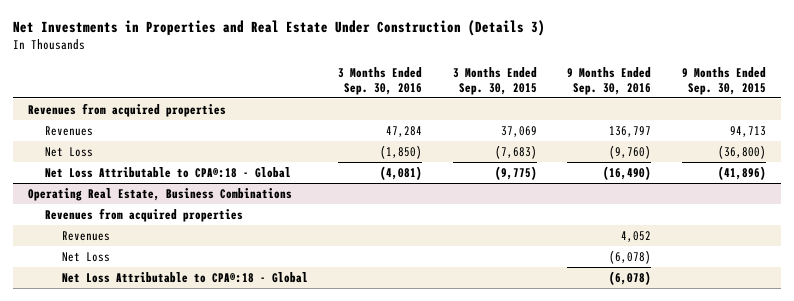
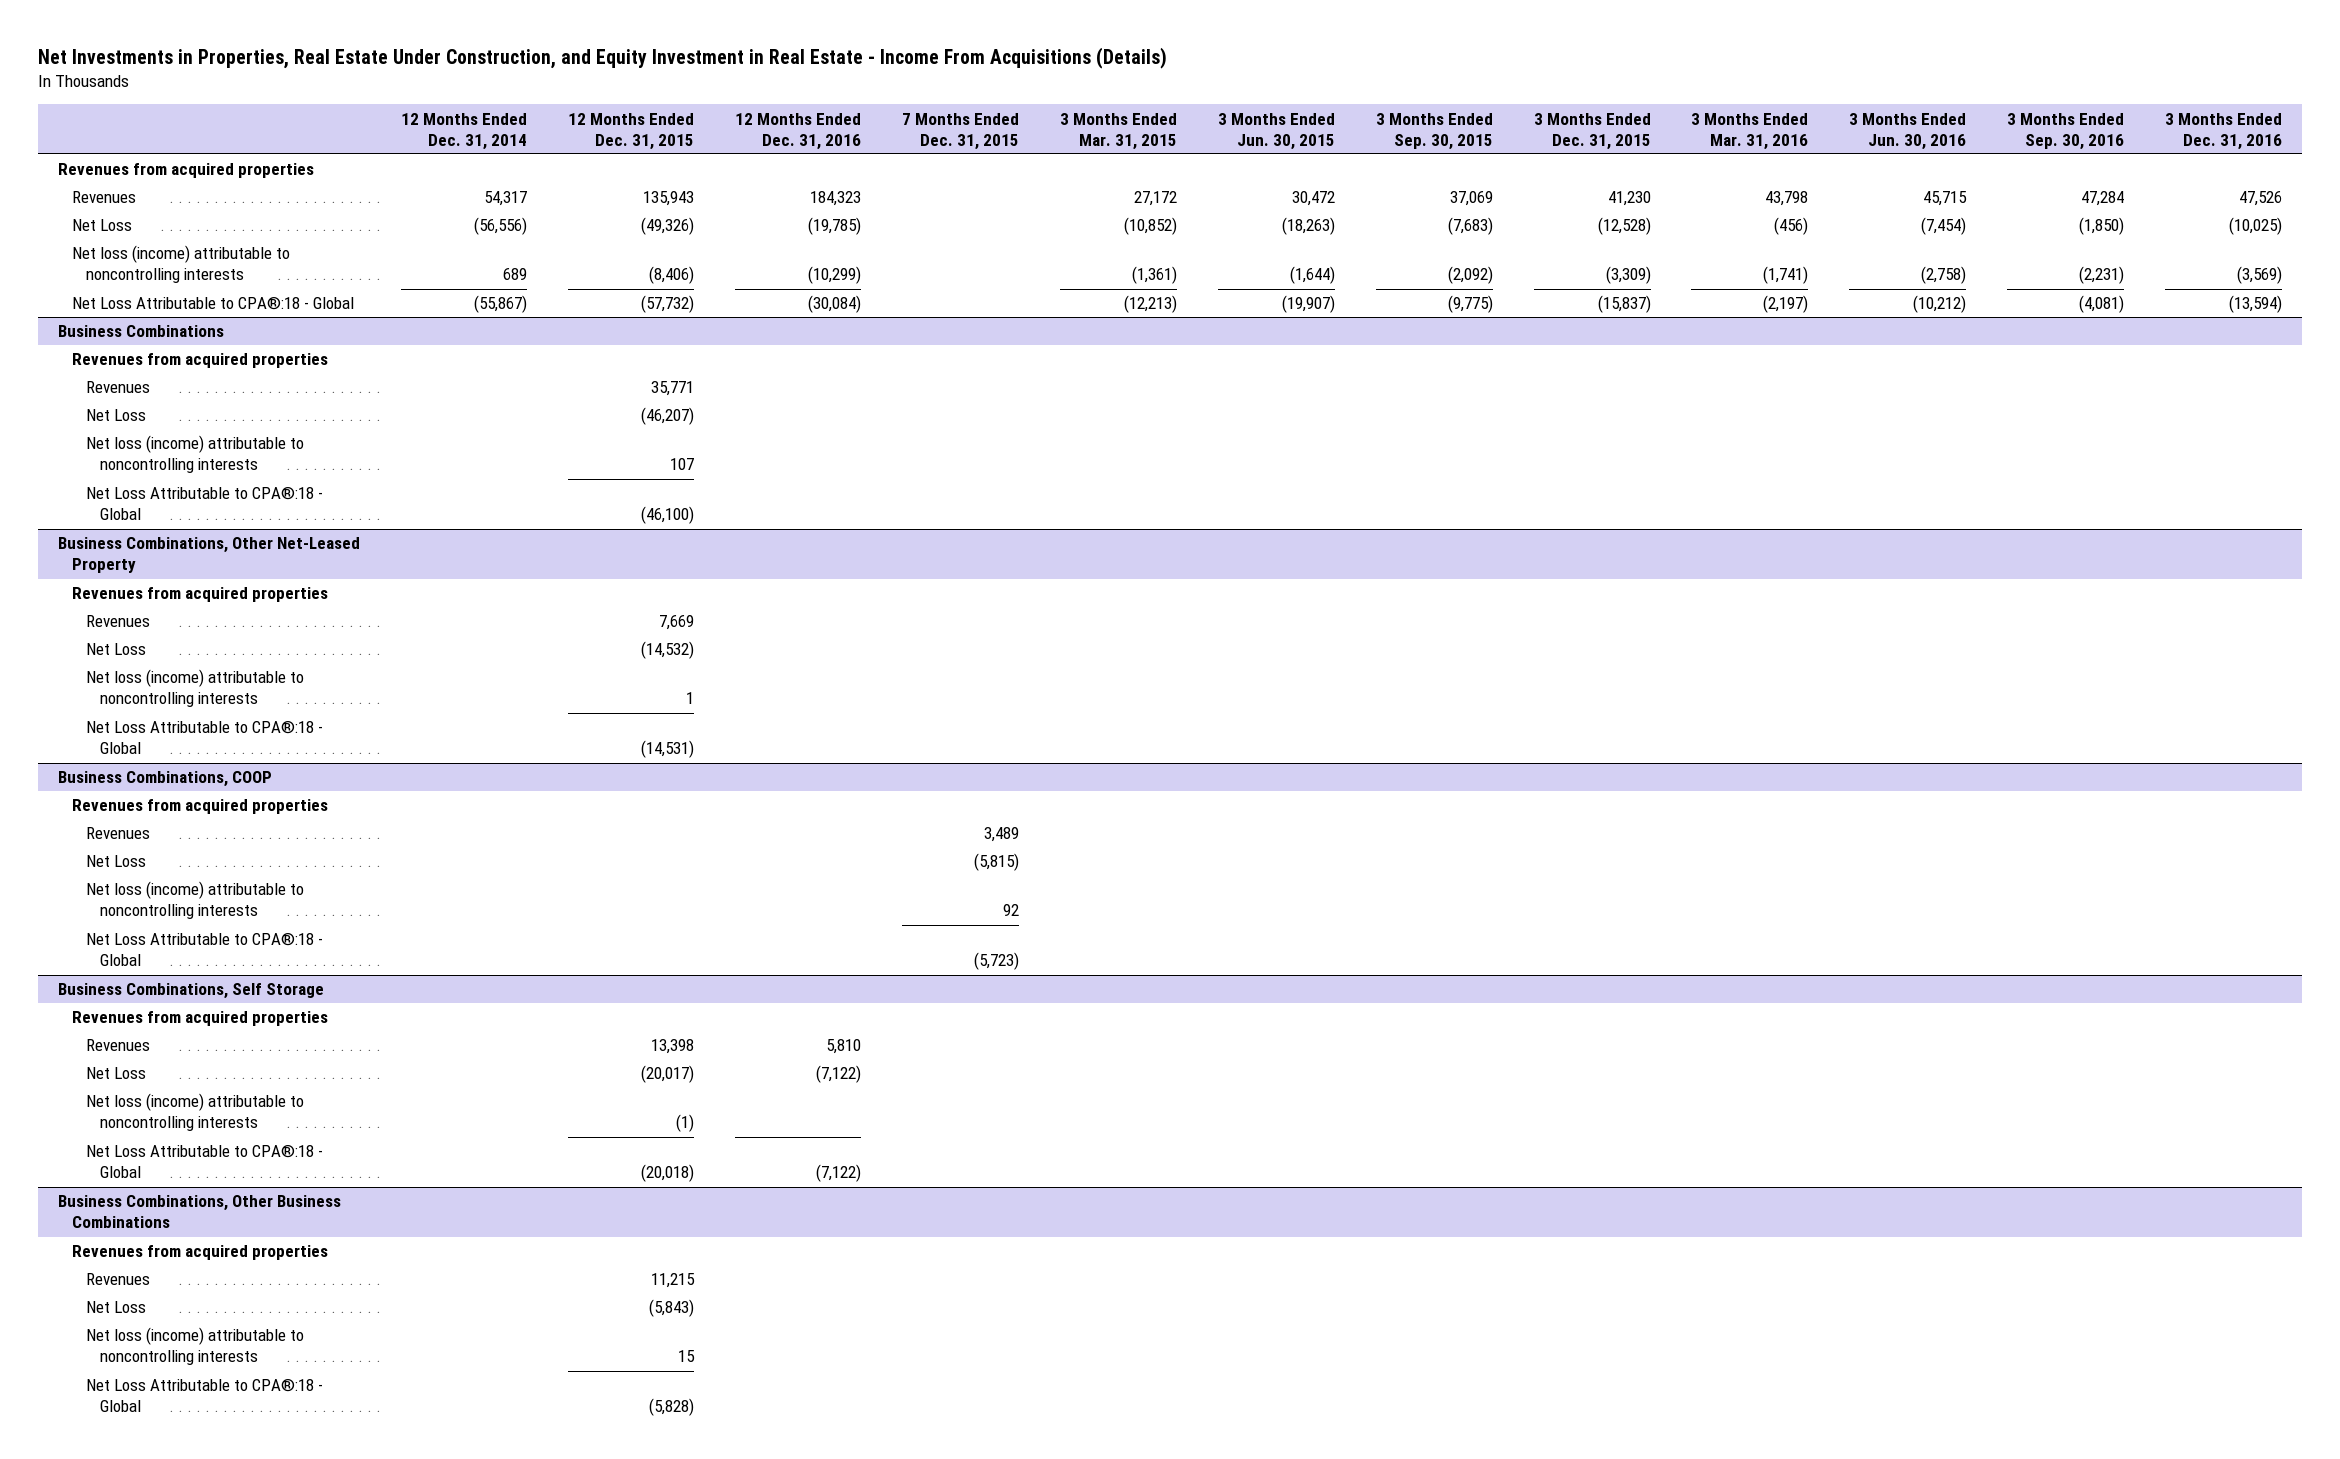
[12,20,545,37] Net Investments in Properties and Real Estate Under Construction (Details 3) -> [38,47,1168,70] Net Investments in Properties, Real Estate Under Construction, and Equity Investment in Real Estate - Income From Acquisitions (Details)
[567,66,652,95] 9 Months Ended Sep. 30, 2016 -> none
[681,66,766,95] 9 Months Ended Sep. 30, 2015 -> none
none -> [401,112,528,150] 12 Months Ended Dec. 31, 2014
none -> [568,112,695,150] 12 Months Ended Dec. 31, 2015
none -> [735,112,862,150] 12 Months Ended Dec. 31, 2016
none -> [901,112,1019,150] 7 Months Ended Dec. 31, 2015
none -> [1059,112,1177,150] 3 Months Ended Mar. 31, 2015
none -> [1217,112,1335,150] 3 Months Ended Jun. 30, 2015
none -> [1533,112,1651,150] 3 Months Ended Dec. 31, 2015
none -> [1691,112,1809,150] 3 Months Ended Mar. 31, 2016
none -> [1849,112,1967,150] 3 Months Ended Jun. 30, 2016
none -> [2165,112,2283,150] 3 Months Ended Dec. 31, 2016
none -> [72,245,291,284] Net loss (income) attributable to noncontrolling interests
[27,188,292,202] Operating Real Estate, Business Combinations -> [58,325,225,338] Business Combinations
none -> [85,435,304,474] Net loss (income) attributable to noncontrolling interests
none -> [58,537,361,574] Business Combinations, Other Net-Leased Property
none -> [72,587,329,603] Revenues from acquired properties
none -> [85,615,150,628] Revenues
none -> [85,643,146,656] Net Loss
none -> [85,669,304,708] Net loss (income) attributable to noncontrolling interests
none -> [85,720,323,755] Net Loss Attributable to CPA®:18 - Global
none -> [58,771,273,788] Business Combinations, COOP
none -> [72,799,329,815] Revenues from acquired properties
none -> [85,827,150,840] Revenues
none -> [85,855,146,868] Net Loss
none -> [85,881,304,920] Net loss (income) attributable to noncontrolling interests
none -> [85,932,323,967] Net Loss Attributable to CPA®:18 - Global
none -> [58,983,325,1000] Business Combinations, Self Storage
none -> [72,1011,329,1027] Revenues from acquired properties
none -> [85,1039,150,1052] Revenues
none -> [85,1067,146,1080] Net Loss
none -> [85,1093,304,1132] Net loss (income) attributable to noncontrolling interests
none -> [85,1144,323,1179] Net Loss Attributable to CPA®:18 - Global
none -> [58,1195,342,1229] Business Combinations, Other Business Combinations
none -> [72,1245,329,1261] Revenues from acquired properties
none -> [85,1273,150,1286] Revenues
none -> [85,1301,146,1314] Net Loss
none -> [85,1327,304,1366] Net loss (income) attributable to noncontrolling interests
none -> [85,1378,323,1413] Net Loss Attributable to CPA®:18 - Global

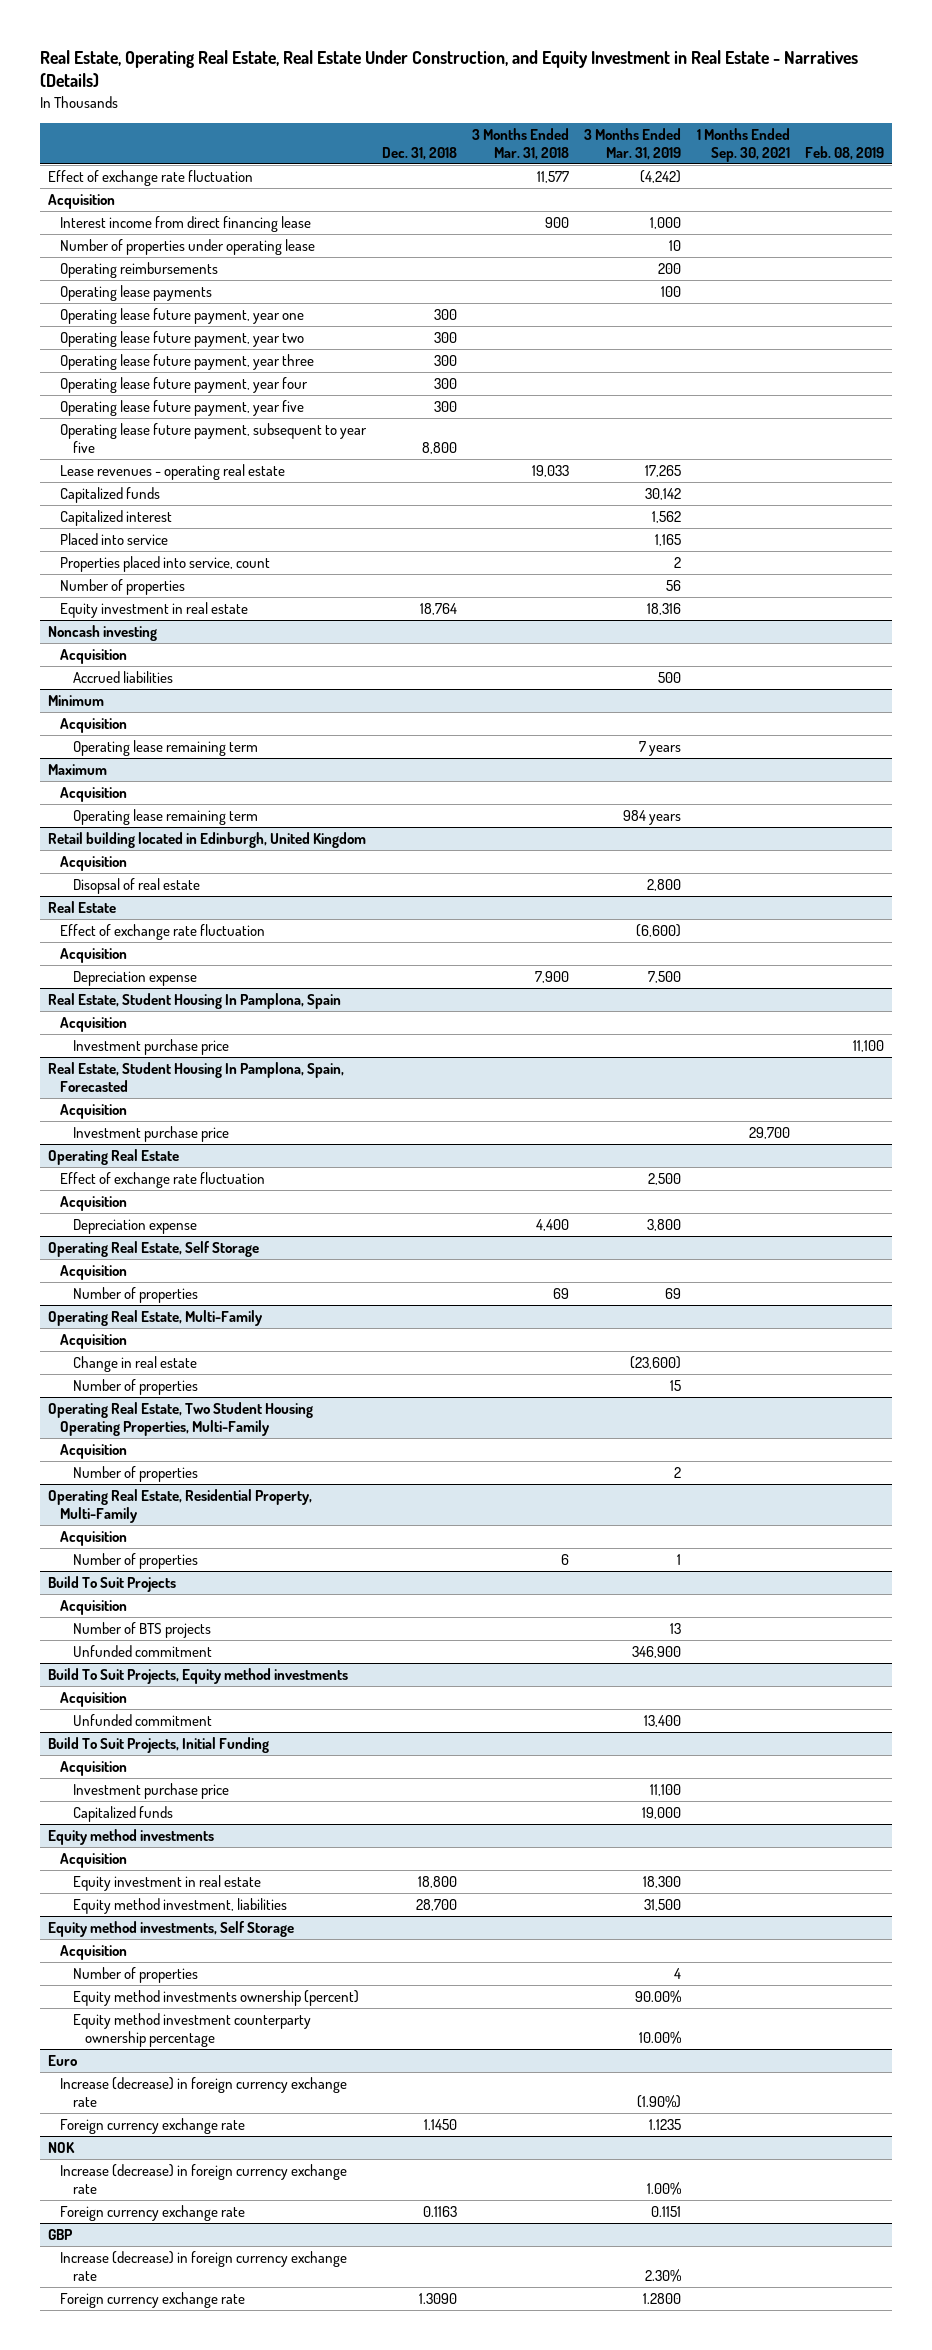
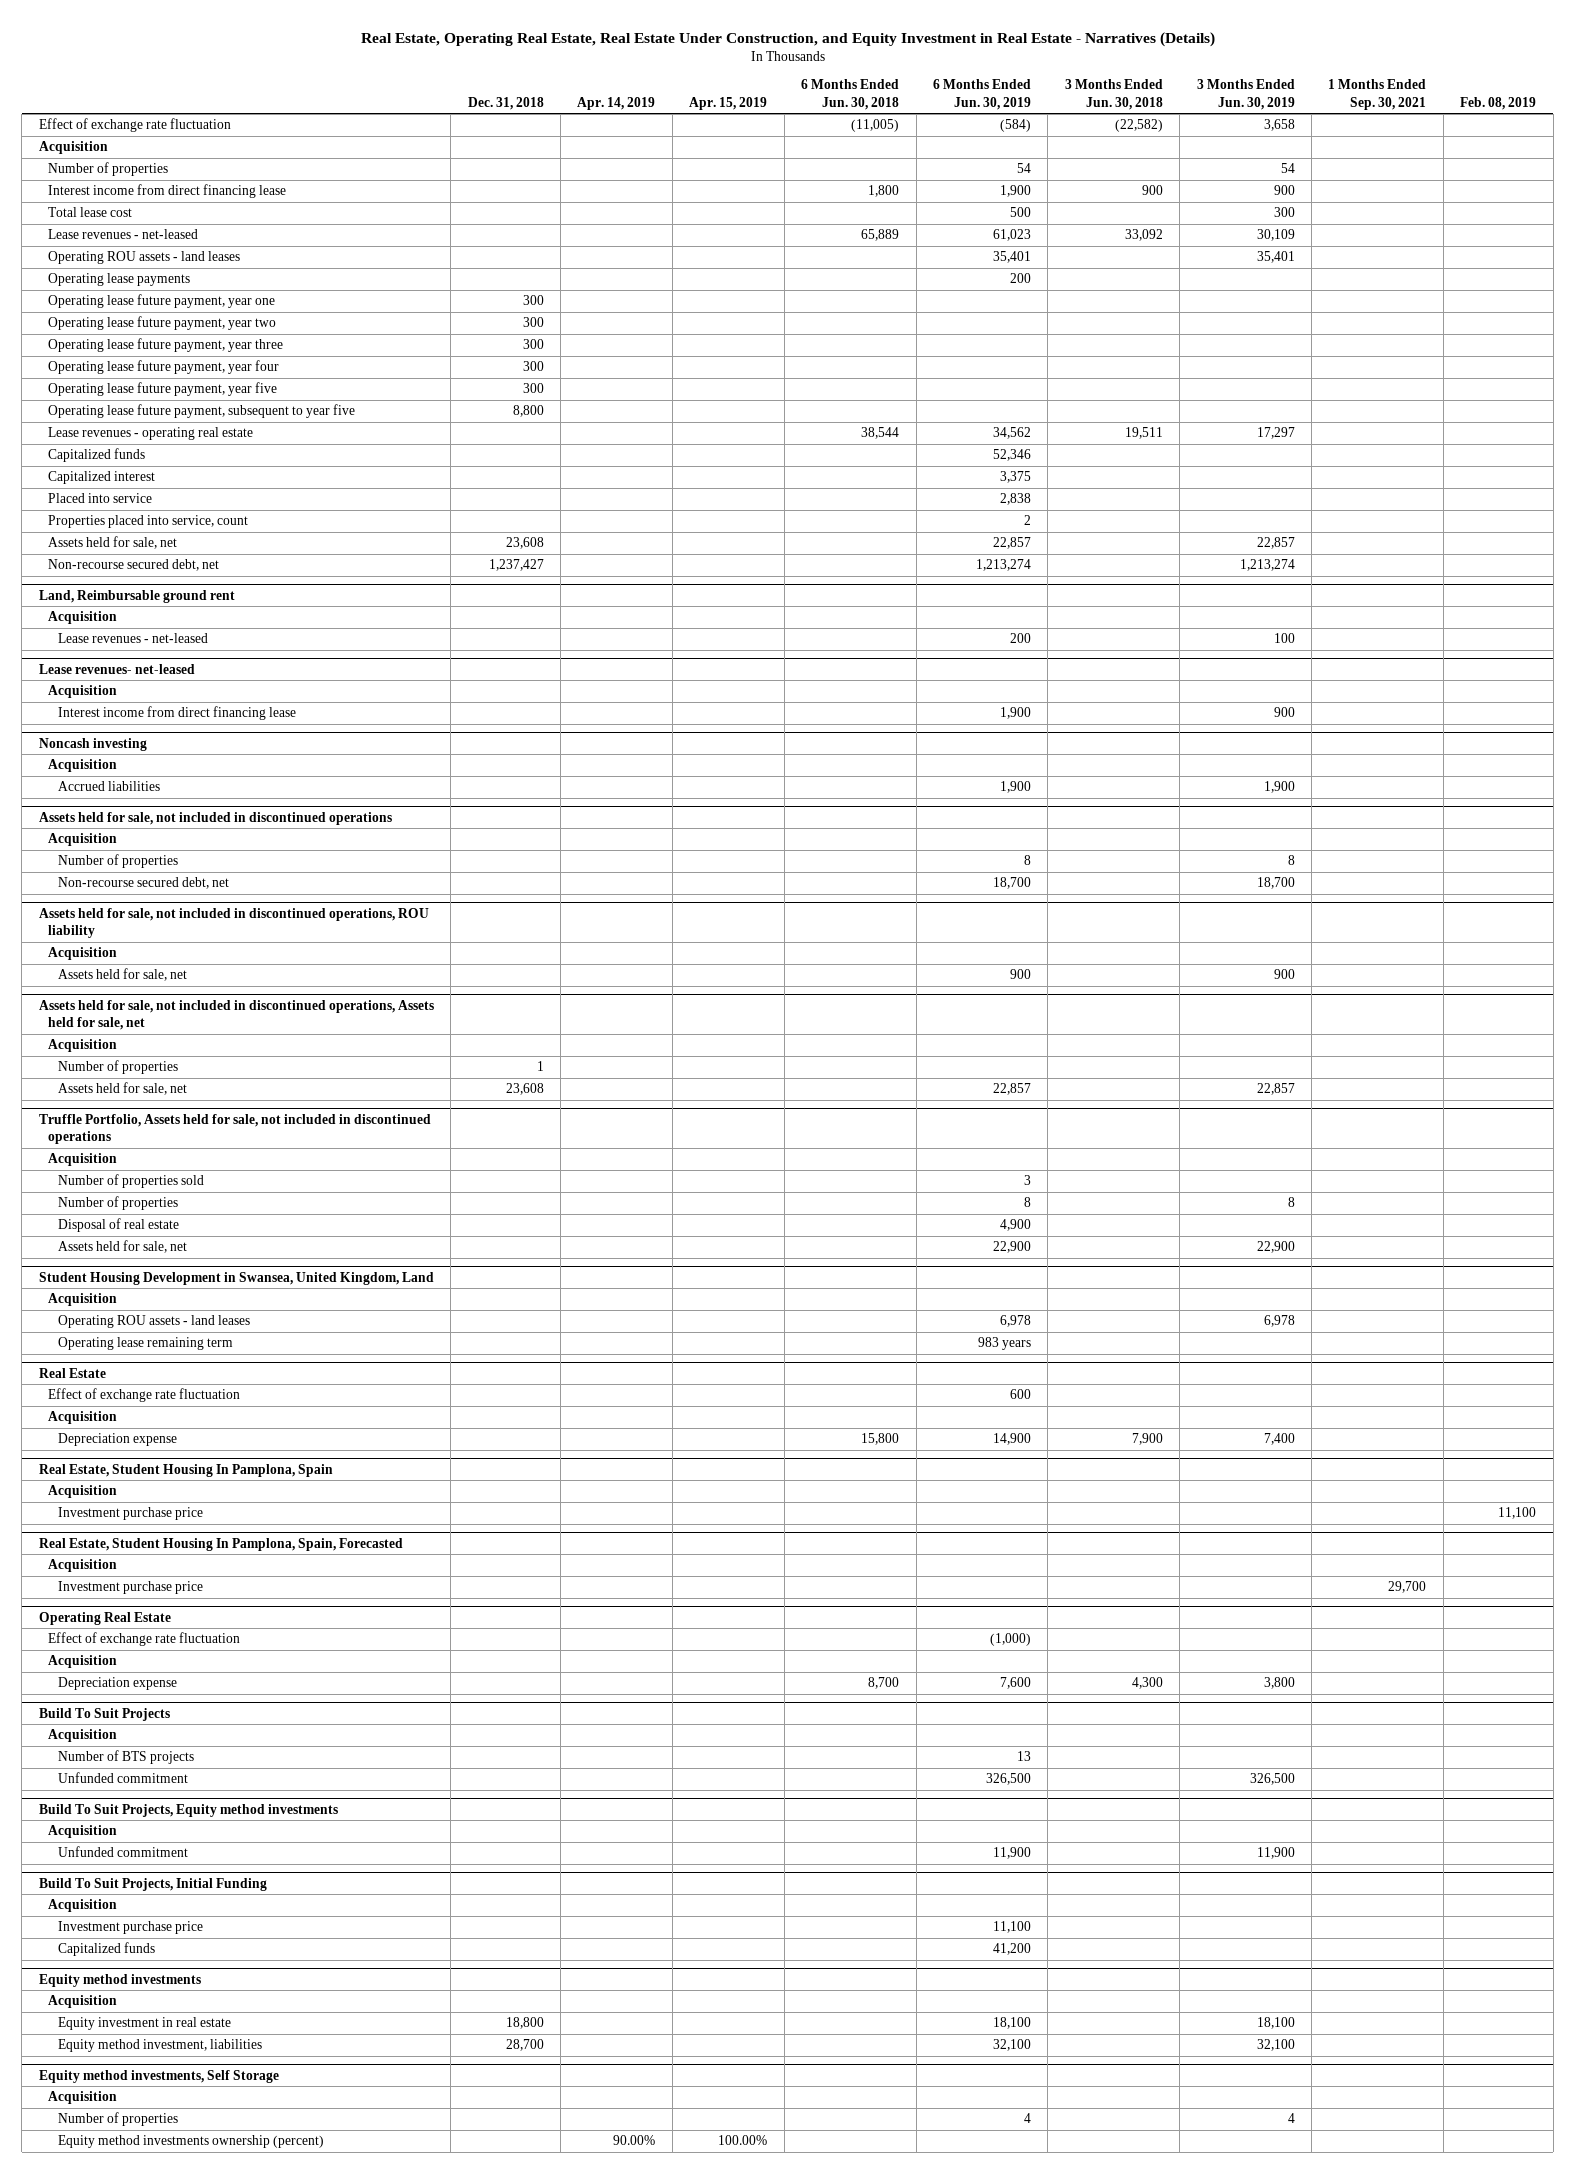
[472,128,570,160] 3 Months Ended Mar. 31, 2018 -> none
[584,128,682,160] 3 Months Ended Mar. 31, 2019 -> none
none -> [577,96,656,110] Apr. 14, 2019
none -> [689,96,768,110] Apr. 15, 2019
none -> [801,79,900,110] 6 Months Ended Jun. 30, 2018
none -> [932,79,1031,110] 6 Months Ended Jun. 30, 2019
none -> [1064,79,1163,110] 3 Months Ended Jun. 30, 2018
none -> [1196,79,1295,110] 3 Months Ended Jun. 30, 2019
[60,579,186,596] Number of properties -> [48,162,169,177] Number of properties
[60,239,316,256] Number of properties under operating lease -> none
[60,262,219,279] Operating reimbursements -> none
none -> [48,207,133,218] Total lease cost
none -> [48,229,199,240] Lease revenues - net-leased
none -> [48,251,241,265] Operating ROU assets - land leases
[60,602,249,619] Equity investment in real estate -> none
none -> [48,536,178,550] Assets held for sale, net
none -> [48,559,220,572] Non-recourse secured debt, net
none -> [38,589,235,603] Land, Reimbursable ground rent
none -> [48,611,118,625] Acquisition
none -> [57,633,208,644] Lease revenues - net-leased
none -> [38,663,195,674] Lease revenues- net-leased
none -> [48,685,118,699] Acquisition
none -> [57,706,296,721] Interest income from direct financing lease
[47,695,104,707] Minimum -> none
[60,718,128,734] Acquisition -> none
[72,740,258,757] Operating lease remaining term -> none
[47,764,107,776] Maximum -> none
[60,787,128,803] Acquisition -> none
[72,809,258,826] Operating lease remaining term -> none
[47,832,366,849] Retail building located in Edinburgh, United Kingdom -> none
[60,856,128,872] Acquisition -> none
[72,878,200,895] Disopsal of real estate -> none
none -> [38,811,392,825] Assets held for sale, not included in discontinued operations
none -> [48,833,118,847] Acquisition
none -> [57,854,178,869] Number of properties
none -> [57,877,229,890] Non-recourse secured debt, net
none -> [38,907,429,939] Assets held for sale, not included in discontinued operations, ROU liability
none -> [48,947,118,961] Acquisition
none -> [57,968,187,982] Assets held for sale, net
none -> [38,999,434,1031] Assets held for sale, not included in discontinued operations, Assets held for sale, net
none -> [48,1039,118,1053] Acquisition
none -> [57,1060,178,1075] Number of properties
none -> [57,1082,187,1096] Assets held for sale, net
none -> [38,1113,431,1145] Truffle Portfolio, Assets held for sale, not included in discontinued operations
none -> [48,1153,118,1167] Acquisition
none -> [57,1174,204,1189] Number of properties sold
none -> [57,1196,178,1211] Number of properties
none -> [57,1218,179,1233] Disposal of real estate
none -> [57,1240,187,1254] Assets held for sale, net
none -> [38,1271,434,1285] Student Housing Development in Swansea, United Kingdom, Land
none -> [48,1293,118,1307] Acquisition
none -> [57,1315,250,1329] Operating ROU assets - land leases
none -> [57,1337,233,1351] Operating lease remaining term
[47,1241,259,1258] Operating Real Estate, Self Storage -> none
[60,1265,128,1281] Acquisition -> none
[72,1287,198,1304] Number of properties -> none
[47,1310,263,1327] Operating Real Estate, Multi-Family -> none
[60,1334,128,1350] Acquisition -> none
[72,1356,197,1373] Change in real estate -> none
[72,1379,198,1396] Number of properties -> none
[47,1402,313,1436] Operating Real Estate, Two Student Housing Operating Properties, Multi-Family -> none
[60,1444,128,1460] Acquisition -> none
[72,1466,198,1483] Number of properties -> none
[47,1489,312,1523] Operating Real Estate, Residential Property, Multi-Family -> none
[60,1531,128,1547] Acquisition -> none
[72,1553,198,1570] Number of properties -> none
[72,2013,311,2047] Equity method investment counterparty ownership percentage -> none
[47,2055,77,2067] Euro -> none
[60,2077,348,2107] Increase (decrease) in foreign currency exchange rate -> none
[60,2118,246,2135] Foreign currency exchange rate -> none
[47,2142,75,2154] NOK -> none
[60,2164,348,2194] Increase (decrease) in foreign currency exchange rate -> none
[60,2205,246,2222] Foreign currency exchange rate -> none
[47,2229,73,2241] GBP -> none
[60,2251,348,2281] Increase (decrease) in foreign currency exchange rate -> none
[60,2292,246,2309] Foreign currency exchange rate -> none

